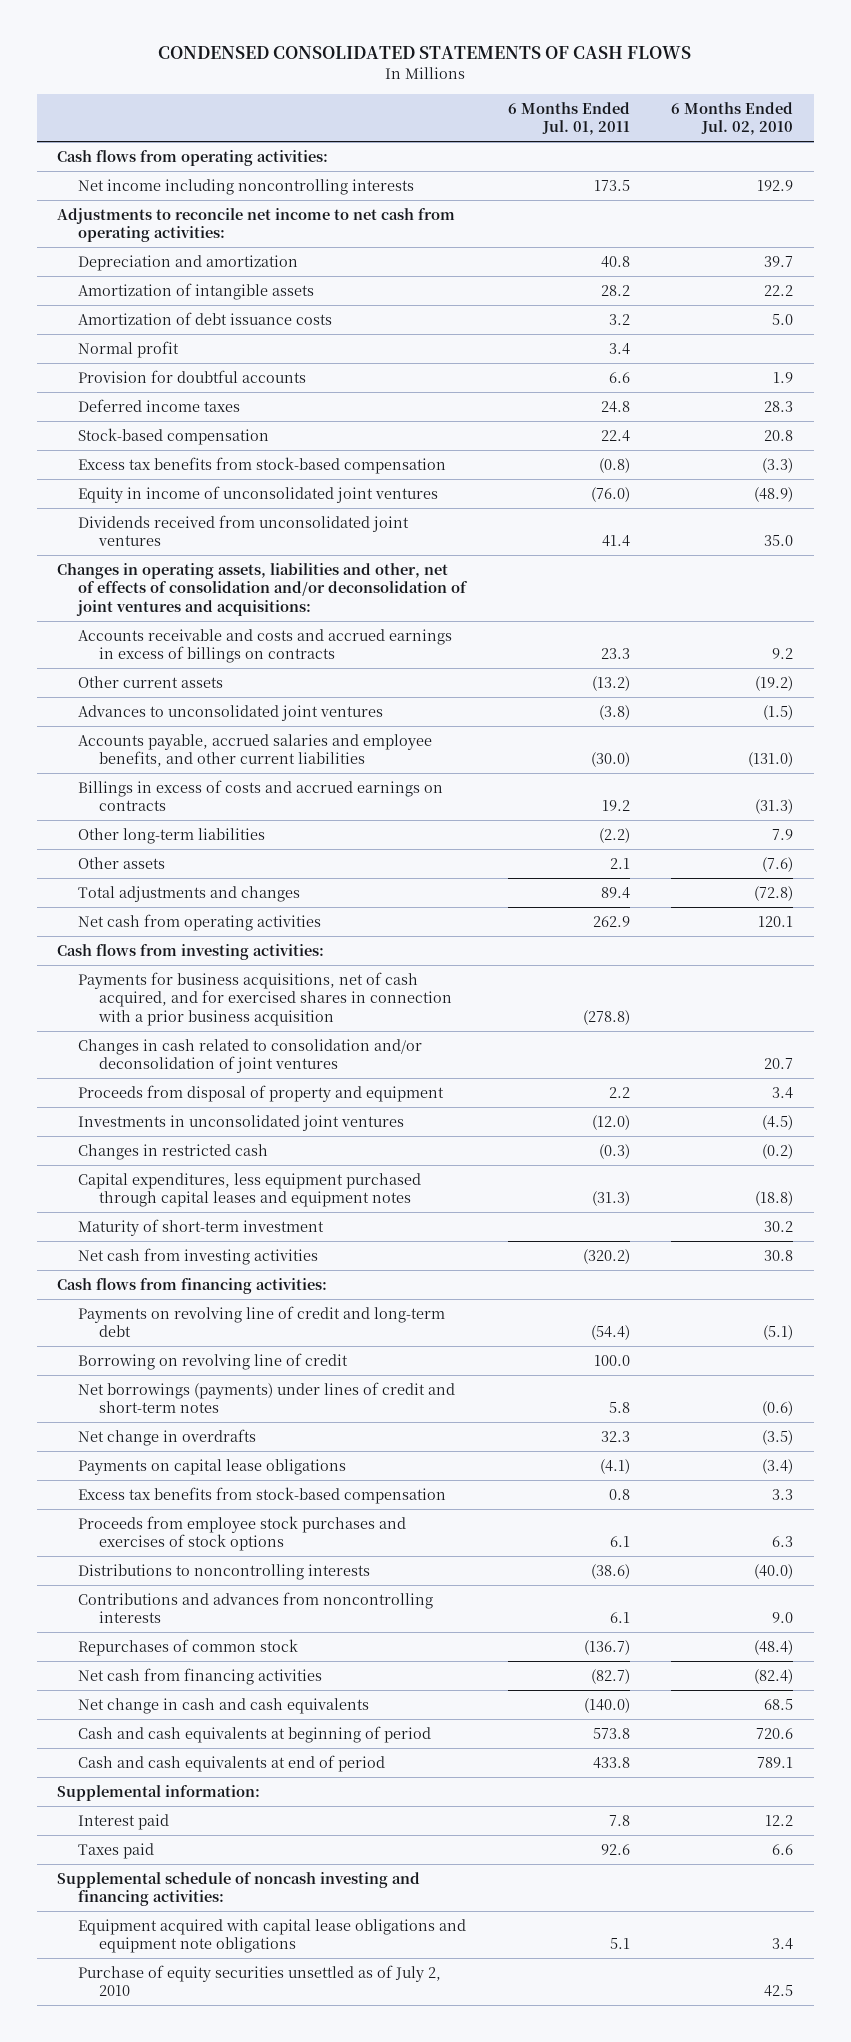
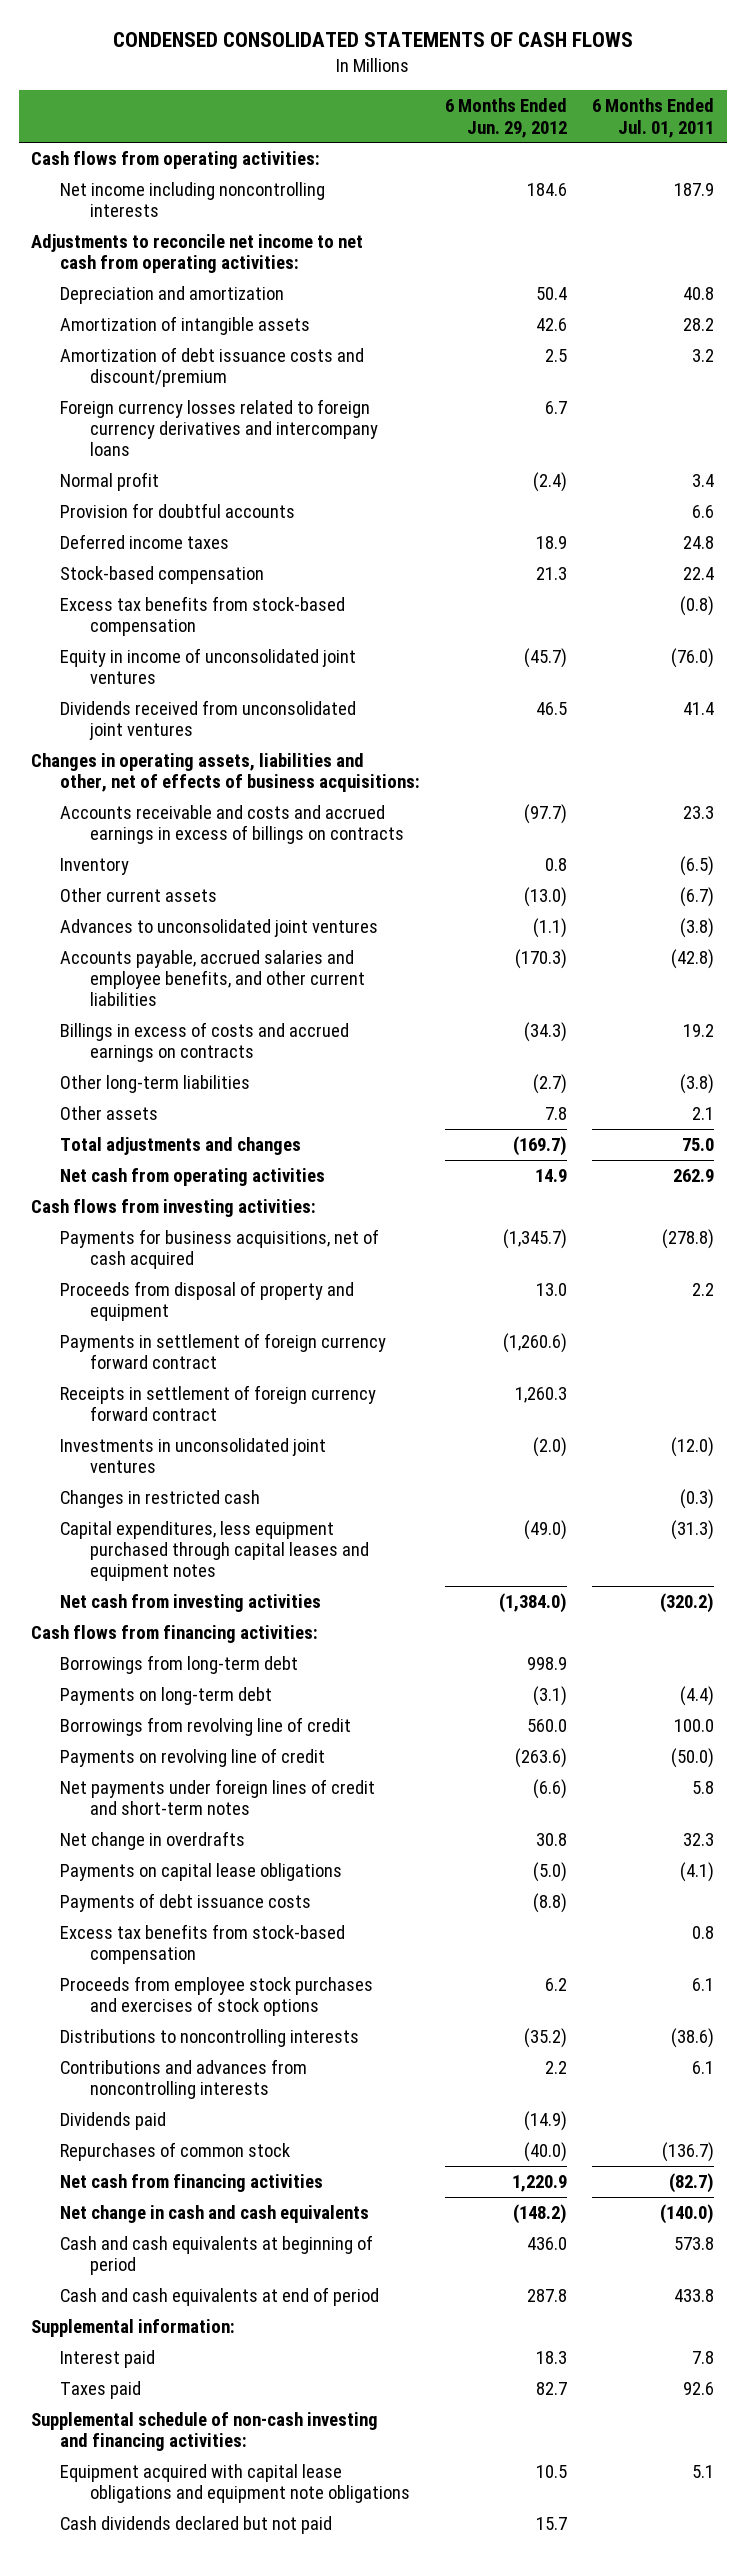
[671,101,794,136] 6 Months Ended Jul. 02, 2010 -> none
none -> [445,98,568,138] 6 Months Ended Jun. 29, 2012
[593,179,630,191] 173.5 -> [674,182,715,196] 187.9
[77,311,332,325] Amortization of debt issuance costs -> [60,346,365,388] Amortization of debt issuance costs and discount/premium
none -> [60,398,378,457] Foreign currency losses related to foreign currency derivatives and intercompany loans
[57,562,468,616] Changes in operating assets, liabilities and other, net of effects of consolidation and/or deconsolidation of joint ventures and acquisitions: -> [31,752,421,793] Changes in operating assets, liabilities and other, net of effects of business acquisitions:
none -> [60,857,130,875] Inventory
[591,675,630,691] (13.2) -> [680,886,715,907] (6.7)
[590,752,630,768] (30.0) -> [671,948,715,969] (42.8)
[598,827,630,843] (2.2) -> [680,1073,715,1094] (3.8)
[600,886,630,899] 89.4 -> [682,1137,715,1151] 75.0
[77,1038,422,1074] Changes in cash related to consolidation and/or deconsolidation of joint ventures -> none
[77,971,452,1026] Payments for business acquisitions, net of cash acquired, and for exercised shares in connection with a prior business acquisition -> [60,1228,380,1270] Payments for business acquisitions, net of cash acquired
none -> [60,1332,387,1370] Payments in settlement of foreign currency forward contract
none -> [60,1384,377,1422] Receipts in settlement of foreign currency forward contract
[77,1218,324,1236] Maturity of short-term investment -> none
none -> [60,1654,299,1674] Borrowings from long-term debt
[77,1305,445,1338] Payments on revolving line of credit and long-term debt -> [60,1686,273,1705] Payments on long-term debt
[590,1325,630,1341] (54.4) -> [680,1685,715,1706] (4.4)
[77,1352,348,1370] Borrowing on revolving line of credit -> [60,1716,352,1736] Borrowings from revolving line of credit
none -> [60,1747,326,1767] Payments on revolving line of credit
[77,1381,455,1414] Net borrowings (payments) under lines of credit and short-term notes -> [60,1778,376,1816] Net payments under foreign lines of credit and short-term notes
none -> [60,1892,312,1912] Payments of debt issuance costs
none -> [60,2111,167,2130] Dividends paid
[57,1871,421,1907] Supplemental schedule of noncash investing and financing activities: -> [31,2411,379,2452] Supplemental schedule of non-cash investing and financing activities:
[77,1964,441,1997] Purchase of equity securities unsettled as of July 2, 2010 -> none
none -> [60,2515,333,2534] Cash dividends declared but not paid

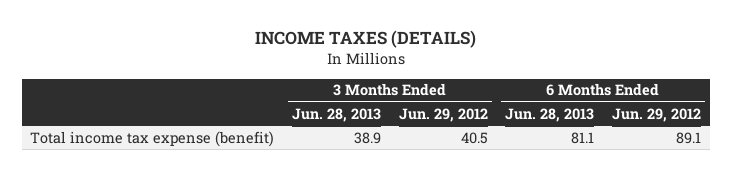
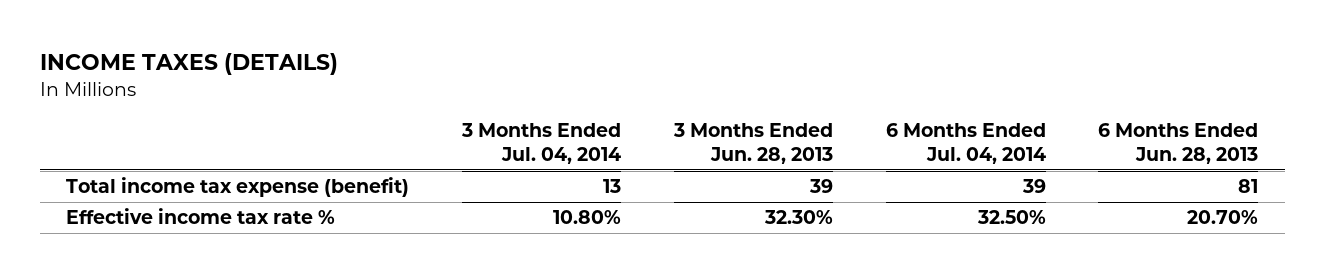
[398,107,488,122] Jun. 29, 2012 -> none
[611,107,701,122] Jun. 29, 2012 -> none
none -> [461,123,622,164] 3 Months Ended Jul. 04, 2014
none -> [885,123,1046,164] 6 Months Ended Jul. 04, 2014
[353,131,381,144] 38.9 -> [808,179,833,194] 39
[571,131,595,144] 81.1 -> [1238,179,1259,194] 81
none -> [66,208,336,225] Effective income tax rate %

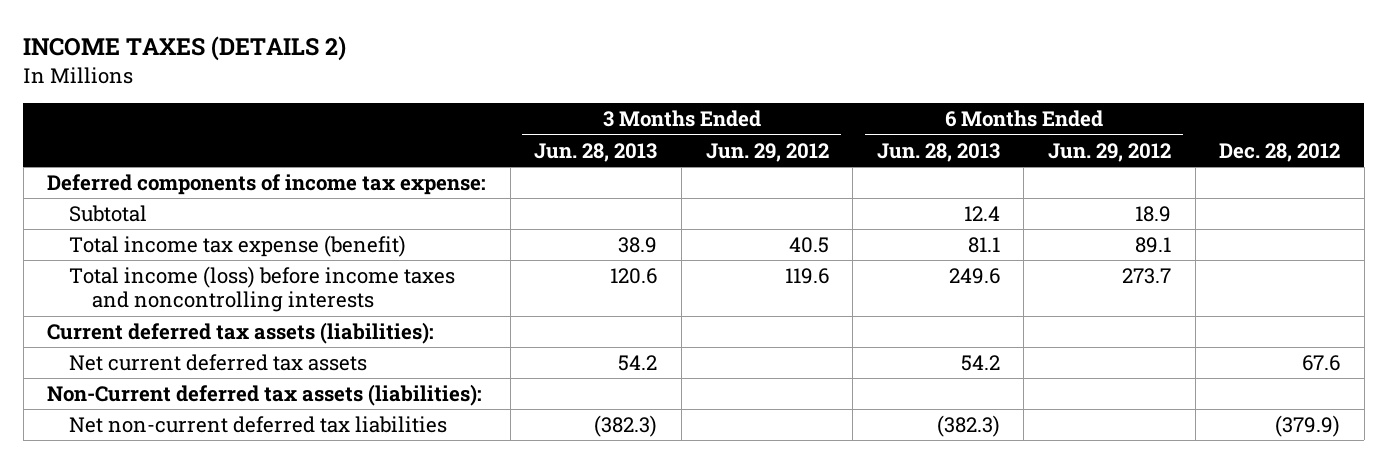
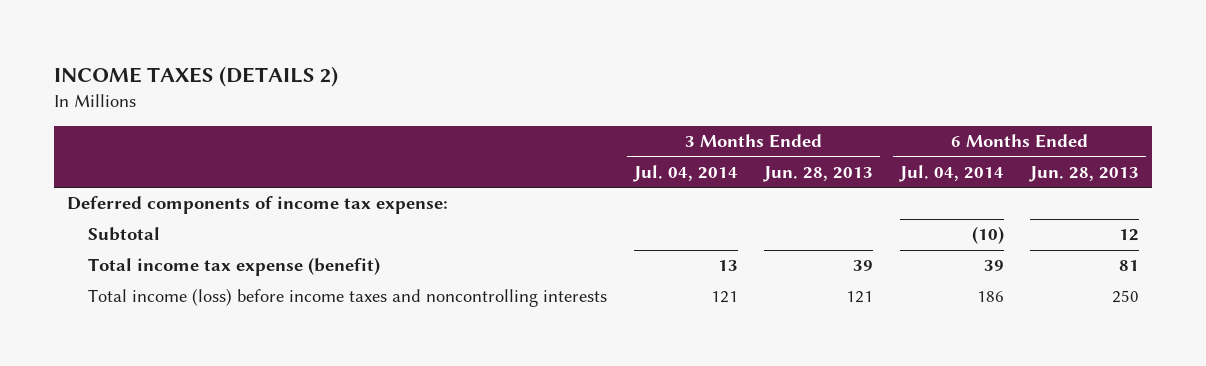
[705,142,829,162] Jun. 29, 2012 -> none
[1047,142,1171,162] Jun. 29, 2012 -> none
[1219,142,1341,162] Dec. 28, 2012 -> none
none -> [632,165,738,183] Jul. 04, 2014
none -> [898,165,1004,183] Jul. 04, 2014
[47,322,435,345] Current deferred tax assets (liabilities): -> none
[69,354,368,372] Net current deferred tax assets -> none
[47,384,483,407] Non-Current deferred tax assets (liabilities): -> none
[69,416,448,434] Net non-current deferred tax liabilities -> none
[963,206,1000,222] 12.4 -> [1119,229,1140,242] 12
[618,237,658,254] 38.9 -> [853,260,874,272] 39
[967,237,1000,254] 81.1 -> [1119,260,1140,272] 81
[610,268,658,285] 120.6 -> [846,291,874,304] 121
[948,268,1000,285] 249.6 -> [1112,290,1140,304] 250

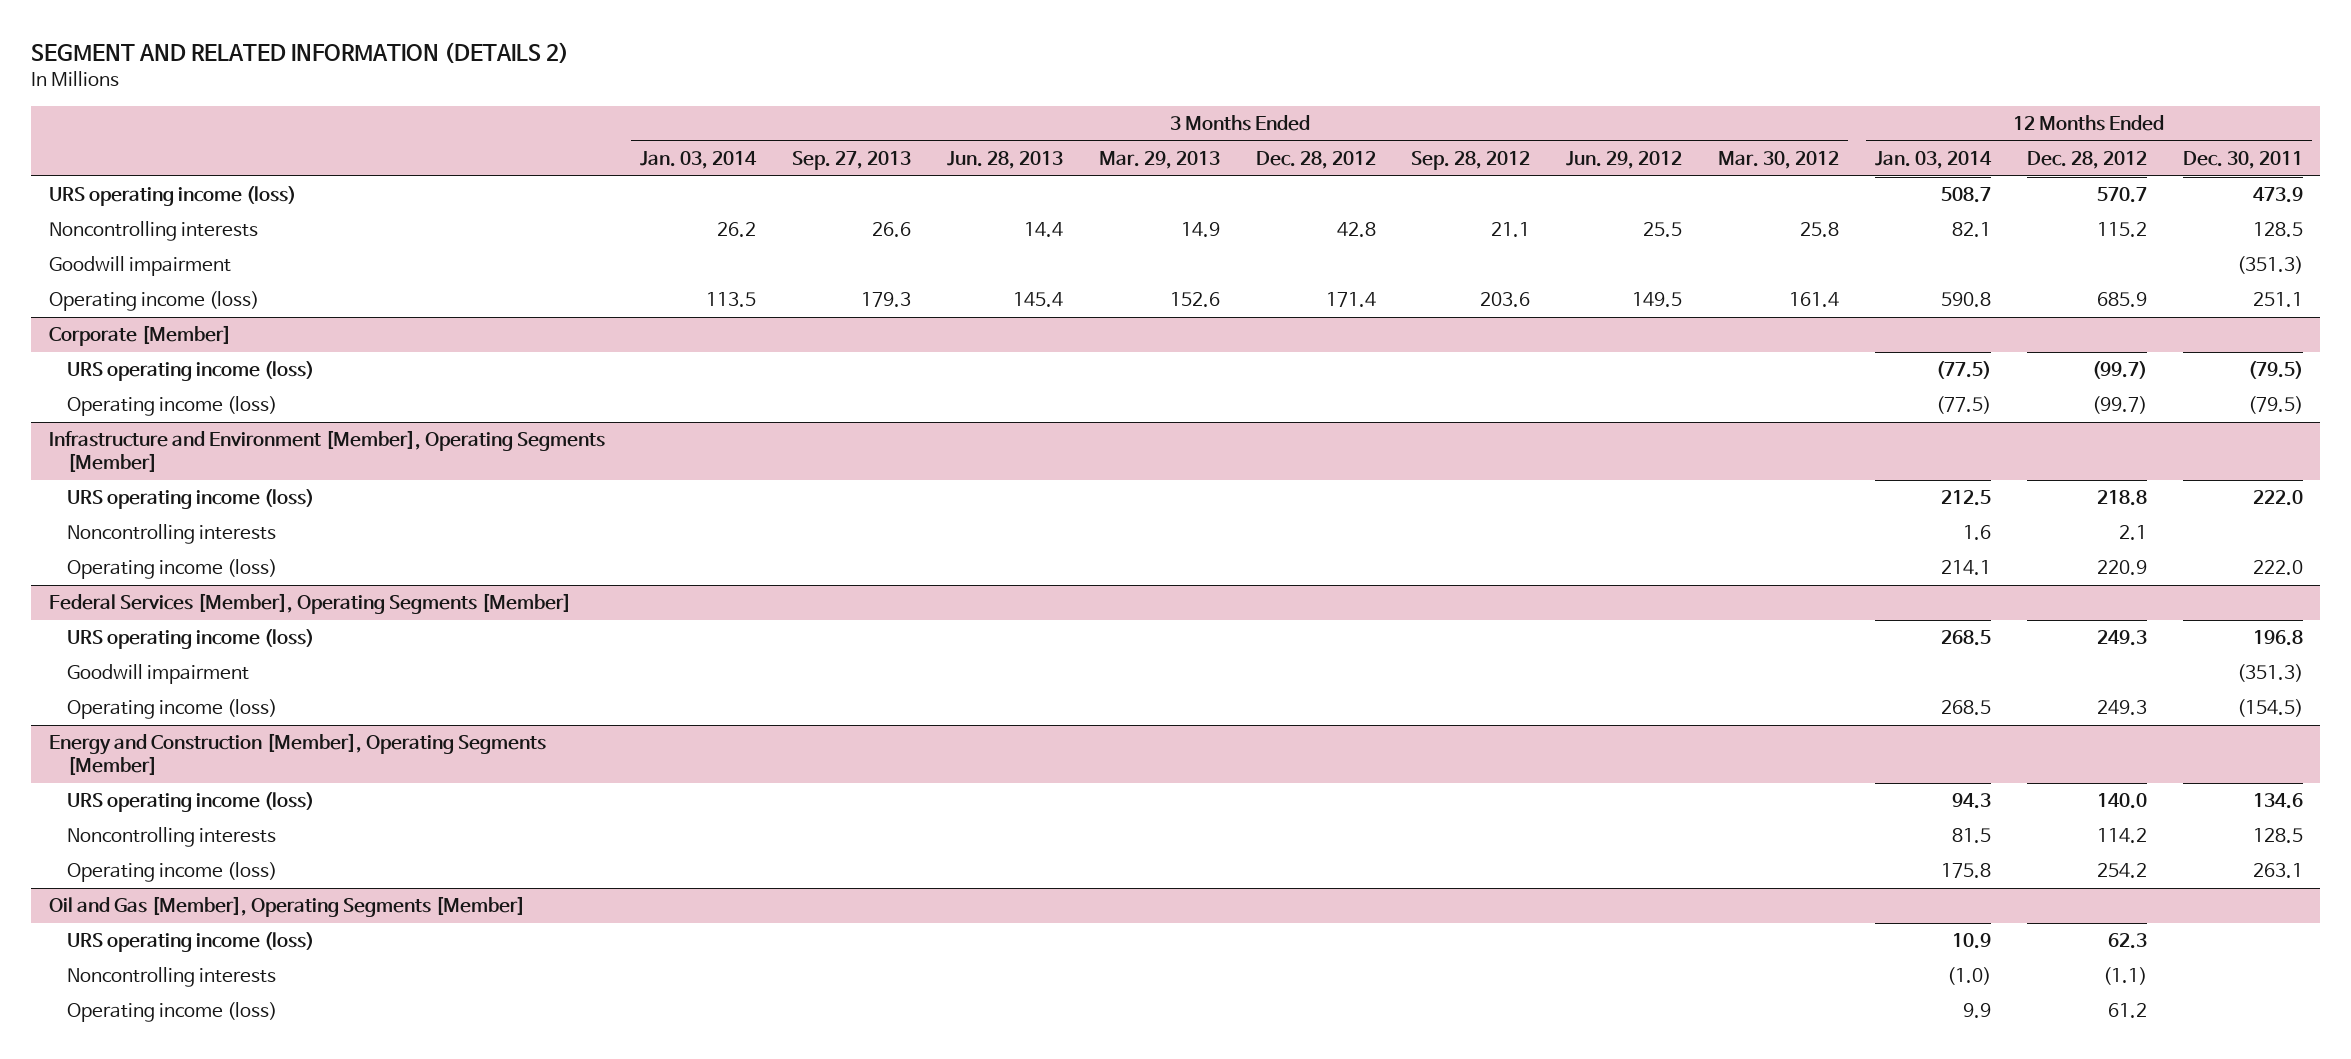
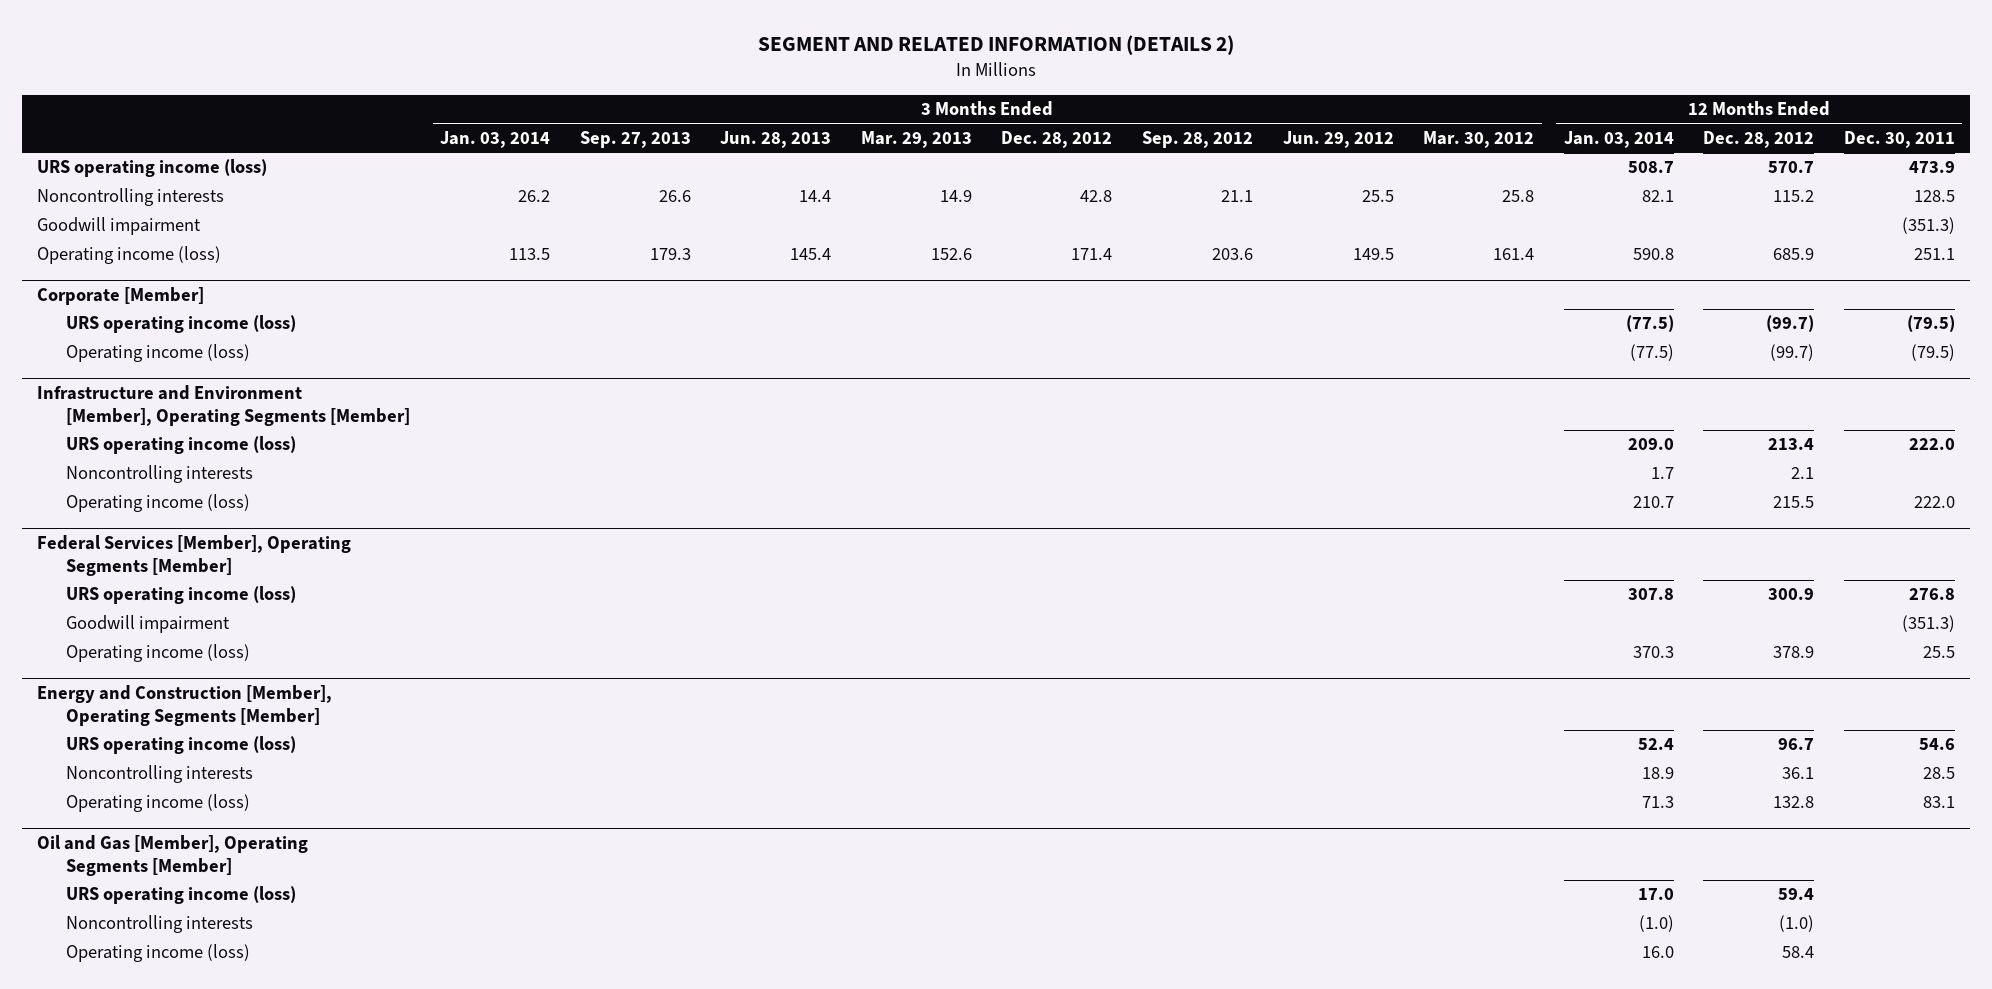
[1940,490,1991,507] 212.5 -> [1627,438,1674,451] 209.0
[2096,490,2147,507] 218.8 -> [1768,438,1815,451] 213.4
[1962,525,1991,541] 1.6 -> [1650,467,1674,480] 1.7
[1940,560,1991,576] 214.1 -> [1632,496,1674,509] 210.7
[2096,560,2147,576] 220.9 -> [1773,496,1815,509] 215.5
[1940,630,1991,647] 268.5 -> [1627,588,1674,601] 307.8
[2096,630,2147,647] 249.3 -> [1768,588,1815,601] 300.9
[2252,630,2303,647] 196.8 -> [1908,588,1955,601] 276.8
[1940,700,1991,716] 268.5 -> [1632,646,1674,659] 370.3
[2096,700,2147,716] 249.3 -> [1773,646,1815,659] 378.9
[2236,699,2303,718] (154.5) -> [1922,646,1955,659] 25.5
[1951,793,1991,810] 94.3 -> [1637,738,1674,751] 52.4
[2096,793,2147,810] 140.0 -> [1778,738,1815,751] 96.7
[2252,793,2303,810] 134.6 -> [1918,738,1955,751] 54.6
[1951,828,1991,844] 81.5 -> [1641,767,1674,780] 18.9
[2096,828,2147,844] 114.2 -> [1782,767,1815,780] 36.1
[2252,828,2303,844] 128.5 -> [1922,767,1955,780] 28.5
[1940,863,1991,879] 175.8 -> [1641,796,1674,809] 71.3
[2096,863,2147,879] 254.2 -> [1773,796,1815,809] 132.8
[2252,863,2303,879] 263.1 -> [1922,796,1955,809] 83.1
[1951,933,1991,950] 10.9 -> [1637,888,1674,901] 17.0
[2107,933,2147,950] 62.3 -> [1778,888,1815,901] 59.4
[2102,967,2147,986] (1.1) -> [1779,915,1815,933] (1.0)
[1962,1003,1991,1019] 9.9 -> [1641,946,1674,959] 16.0
[2107,1003,2147,1019] 61.2 -> [1782,946,1815,959] 58.4

